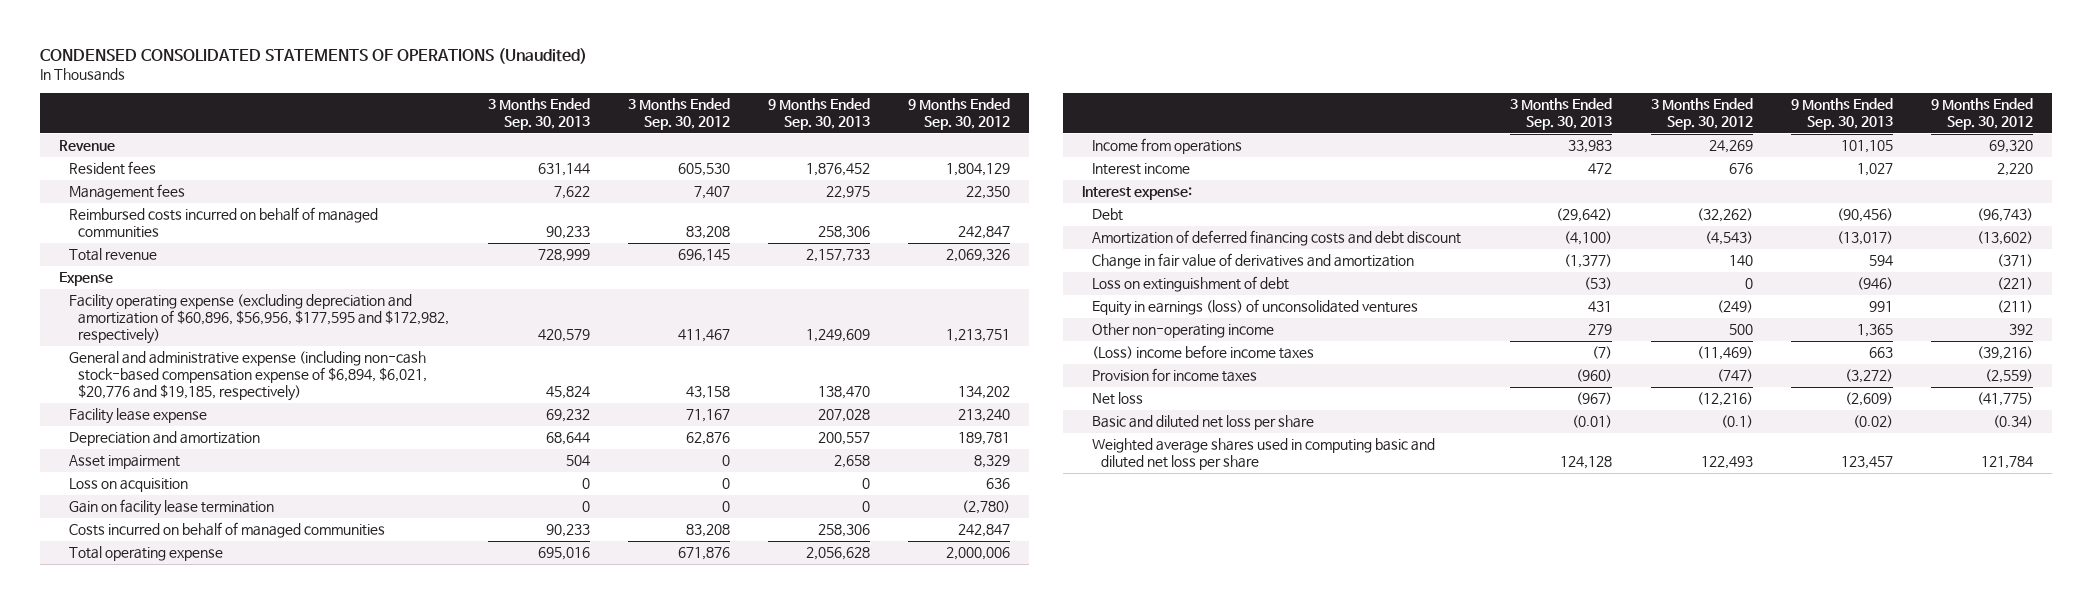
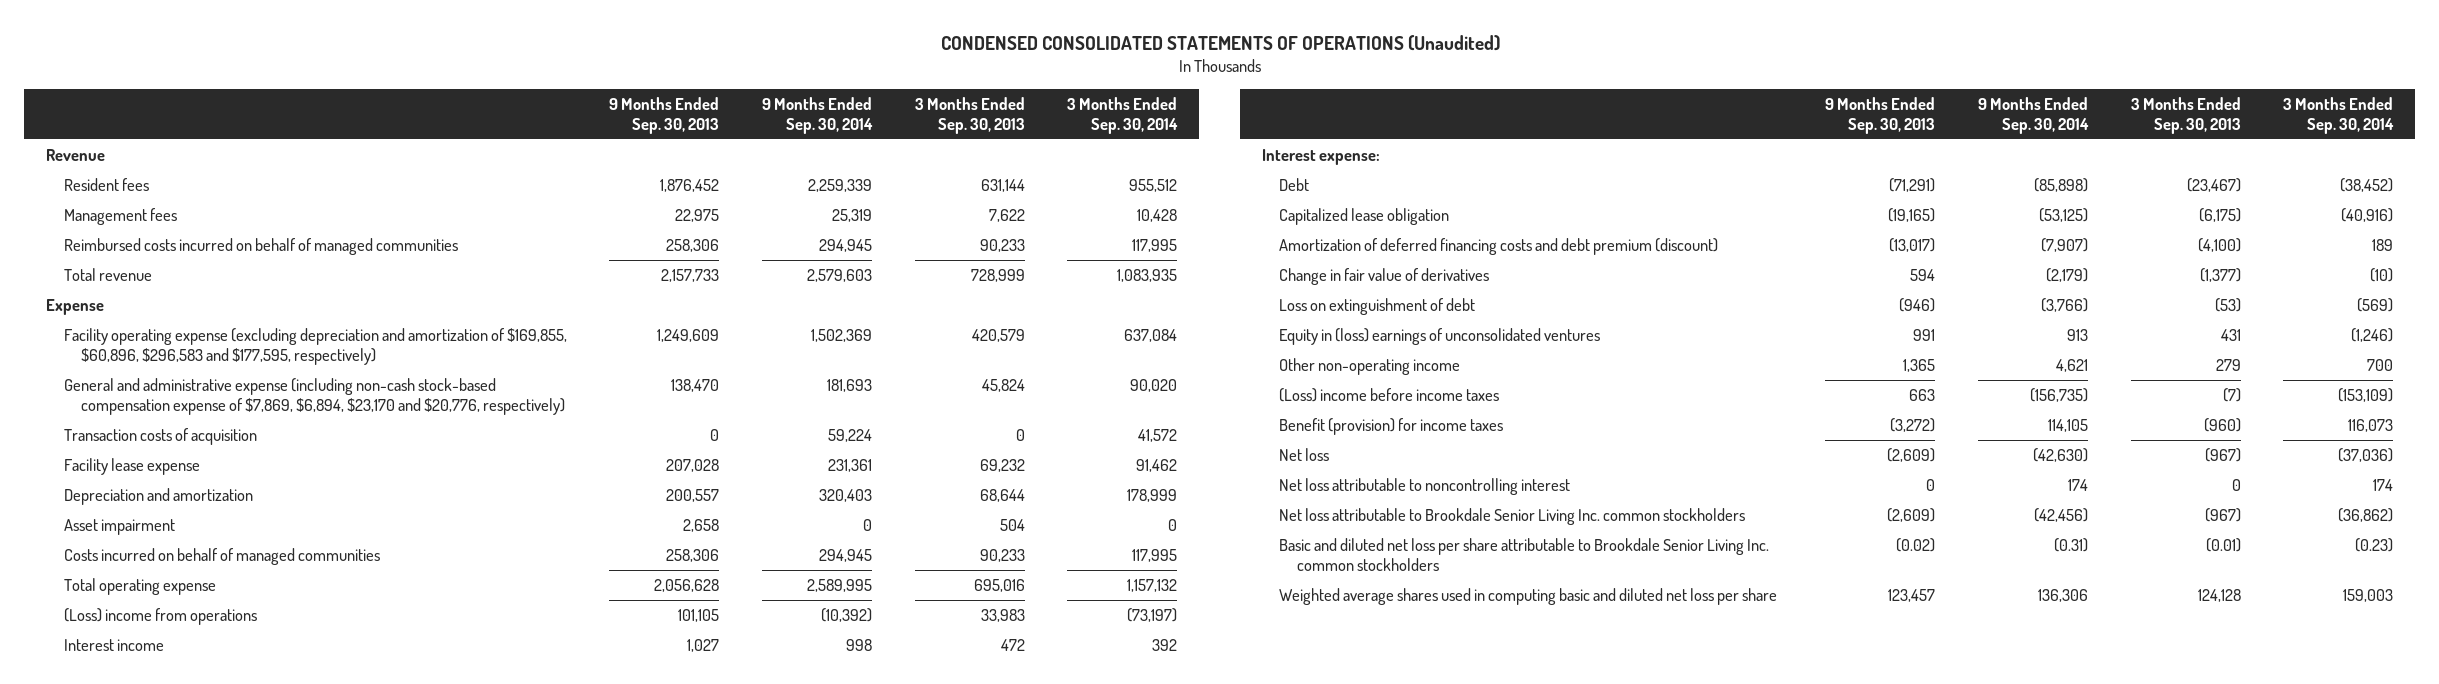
[627,98,730,131] 3 Months Ended Sep. 30, 2012 -> none
[907,98,1010,131] 9 Months Ended Sep. 30, 2012 -> none
none -> [761,96,873,134] 9 Months Ended Sep. 30, 2014
none -> [1067,96,1179,134] 3 Months Ended Sep. 30, 2014
[68,294,450,345] Facility operating expense (excluding depreciation and amortization of $60,896, $56,956, $177,595 and $172,982, respectively) -> [63,327,567,366] Facility operating expense (excluding depreciation and amortization of $169,855, $60,896, $296,583 and $177,595, respectively)
[68,351,428,402] General and administrative expense (including non-cash stock-based compensation expense of $6,894, $6,021, $20,776 and $19,185, respectively) -> [63,377,566,416] General and administrative expense (including non-cash stock-based compensation expense of $7,869, $6,894, $23,170 and $20,776, respectively)
none -> [63,427,257,445] Transaction costs of acquisition
[68,478,188,493] Loss on acquisition -> none
[68,499,274,517] Gain on facility lease termination -> none
[1091,138,1242,155] Income from operations -> [63,607,257,625] (Loss) income from operations
[1556,208,1613,223] (29,642) -> [2186,177,2241,192] (23,467)
[1836,208,1893,223] (90,456) -> [1889,177,1936,192] (71,291)
none -> [1279,207,1450,225] Capitalized lease obligation
[1091,230,1461,247] Amortization of deferred financing costs and debt discount -> [1279,237,1719,255] Amortization of deferred financing costs and debt premium (discount)
[1091,253,1414,270] Change in fair value of derivatives and amortization -> [1279,267,1490,285] Change in fair value of derivatives
[1091,299,1418,317] Equity in earnings (loss) of unconsolidated ventures -> [1279,327,1601,345] Equity in (loss) earnings of unconsolidated ventures
[1091,368,1257,383] Provision for income taxes -> [1279,417,1504,435] Benefit (provision) for income taxes
none -> [1279,477,1571,495] Net loss attributable to noncontrolling interest
none -> [1279,507,1746,525] Net loss attributable to Brookdale Senior Living Inc. common stockholders
[1091,415,1314,431] Basic and diluted net loss per share -> [1279,537,1770,572] Basic and diluted net loss per share attributable to Brookdale Senior Living Inc. common stockholders

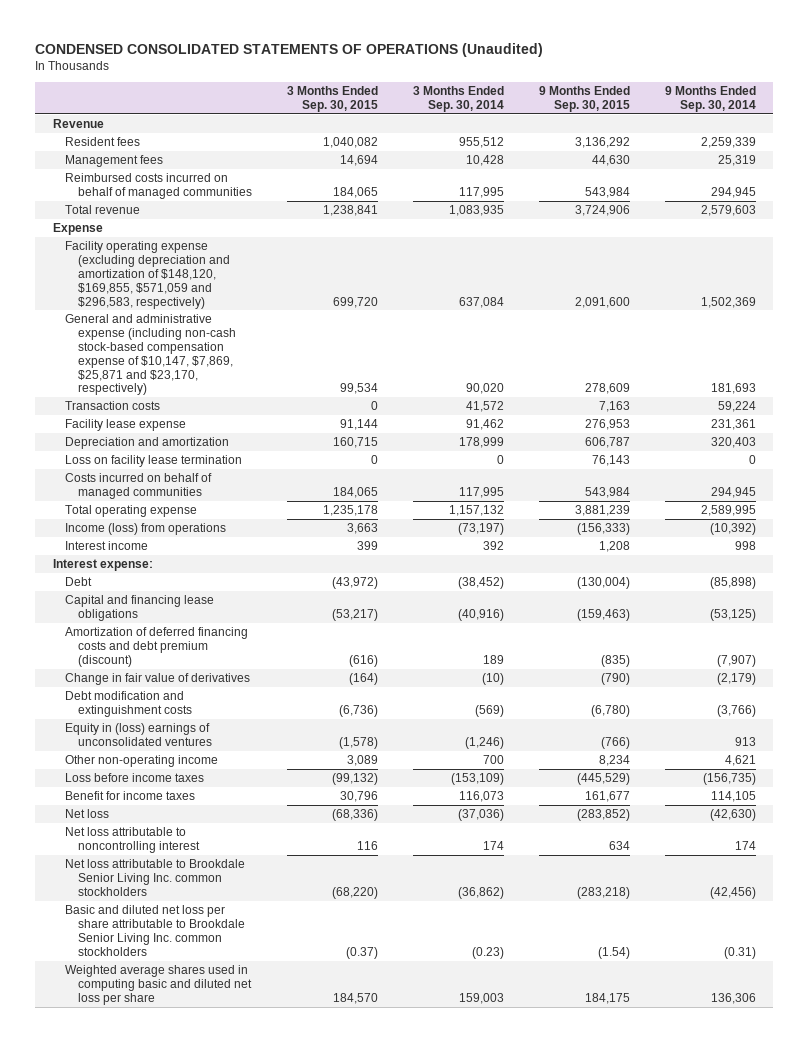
[609,96,720,134] 9 Months Ended Sep. 30, 2013 -> none
[914,96,1025,134] 3 Months Ended Sep. 30, 2013 -> none
none -> [286,86,378,113] 3 Months Ended Sep. 30, 2015
none -> [538,86,630,113] 9 Months Ended Sep. 30, 2015
[63,327,567,366] Facility operating expense (excluding depreciation and amortization of $169,855, $60,896, $296,583 and $177,595, respectively) -> [65,241,230,309] Facility operating expense (excluding depreciation and amortization of $148,120, $169,855, $571,059 and $296,583, respectively)
[63,377,566,416] General and administrative expense (including non-cash stock-based compensation expense of $7,869, $6,894, $23,170 and $20,776, respectively) -> [65,314,236,396] General and administrative expense (including non-cash stock-based compensation expense of $10,147, $7,869, $25,871 and $23,170, respectively)
[63,427,257,445] Transaction costs of acquisition -> [65,401,161,411] Transaction costs
[63,518,175,535] Asset impairment -> none
none -> [65,455,243,468] Loss on facility lease termination
[63,607,257,625] (Loss) income from operations -> [65,523,227,536] Income (loss) from operations
[1279,207,1450,225] Capitalized lease obligation -> [65,595,215,621] Capital and financing lease obligations
[1279,297,1476,315] Loss on extinguishment of debt -> [65,691,192,717] Debt modification and extinguishment costs
[1279,387,1500,402] (Loss) income before income taxes -> [65,773,205,783] Loss before income taxes
[1279,417,1504,435] Benefit (provision) for income taxes -> [65,791,196,801] Benefit for income taxes

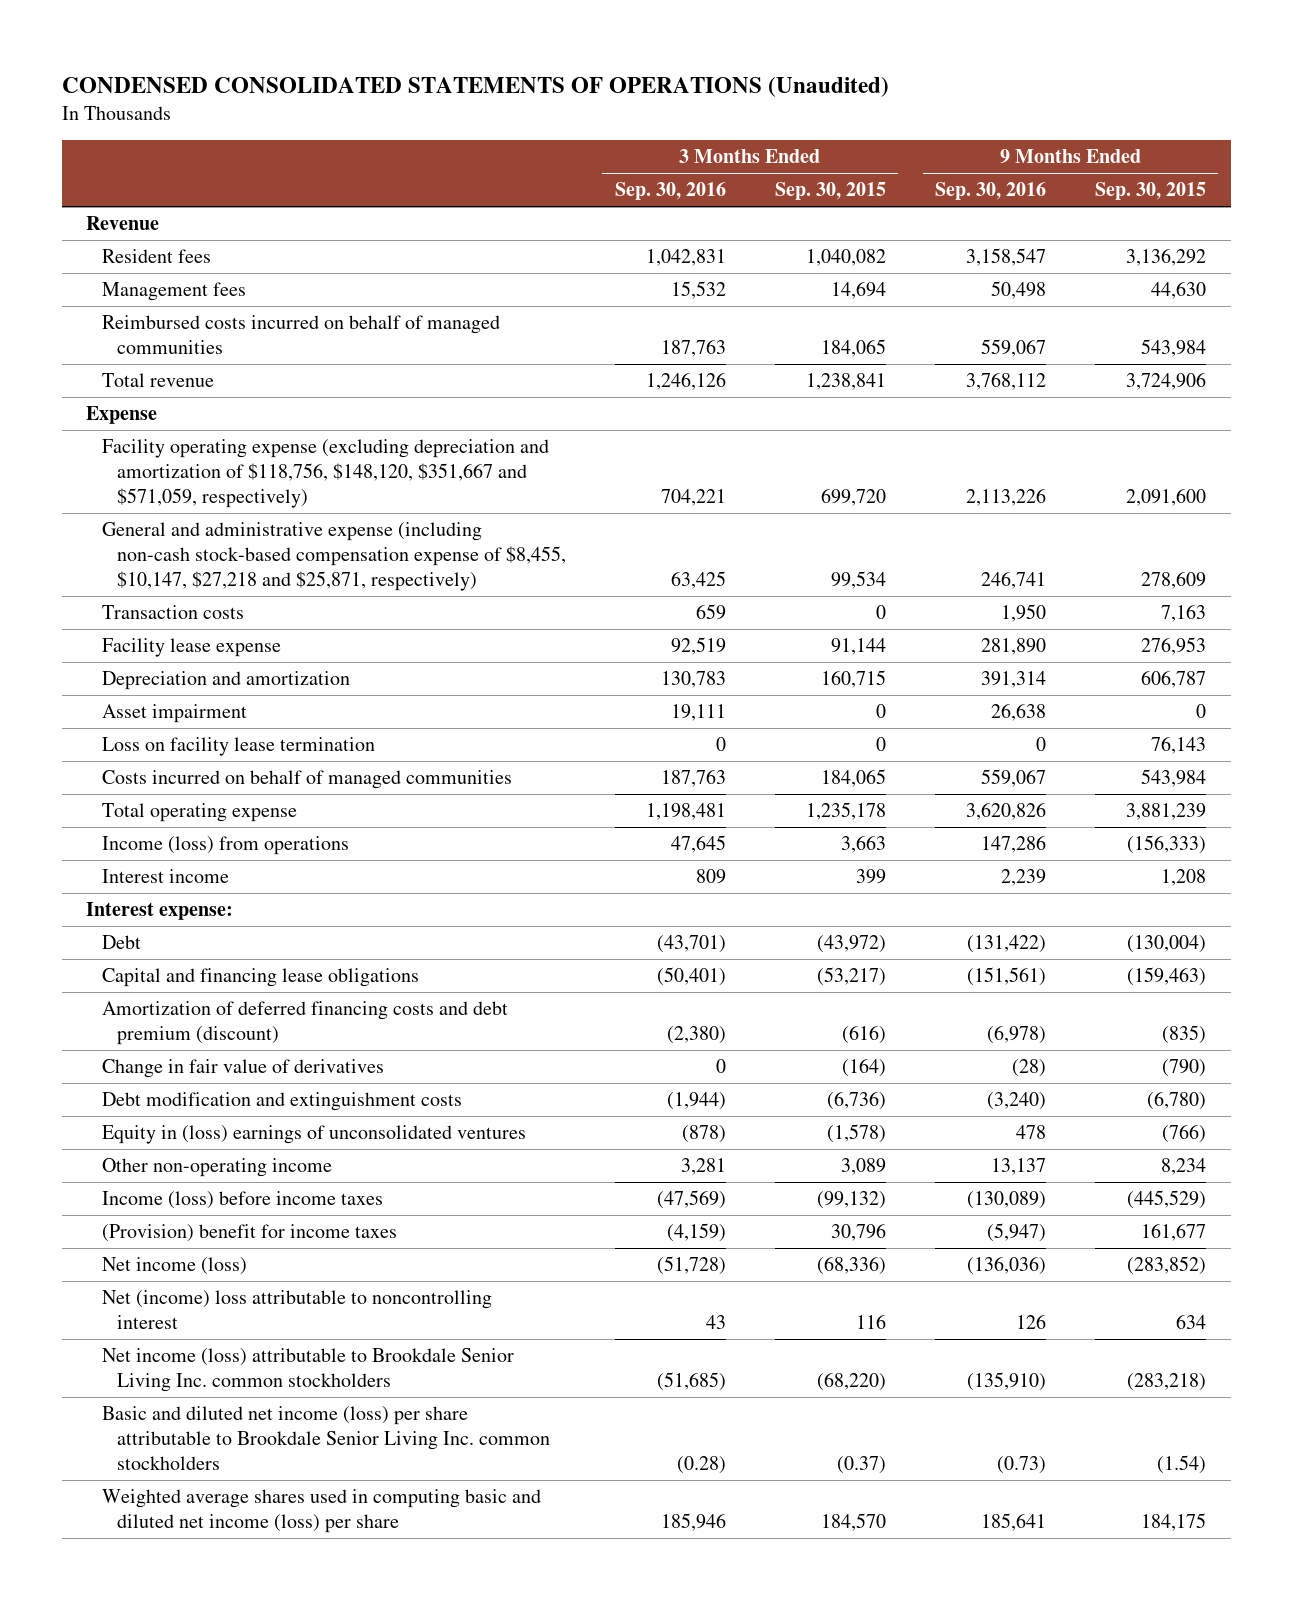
[412,86,504,113] 3 Months Ended Sep. 30, 2014 -> none
[664,86,756,113] 9 Months Ended Sep. 30, 2014 -> none
none -> [614,182,726,201] Sep. 30, 2016
none -> [934,182,1046,201] Sep. 30, 2016
[65,241,230,309] Facility operating expense (excluding depreciation and amortization of $148,120, $169,855, $571,059 and $296,583, respectively) -> [101,439,549,508] Facility operating expense (excluding depreciation and amortization of $118,756, $148,120, $351,667 and $571,059, respectively)
[65,314,236,396] General and administrative expense (including non-cash stock-based compensation expense of $10,147, $7,869, $25,871 and $23,170, respectively) -> [101,522,566,591] General and administrative expense (including non-cash stock-based compensation expense of $8,455, $10,147, $27,218 and $25,871, respectively)
none -> [101,704,247,724] Asset impairment
[65,773,205,783] Loss before income taxes -> [101,1191,383,1210] Income (loss) before income taxes
[65,791,196,801] Benefit for income taxes -> [101,1224,397,1243] (Provision) benefit for income taxes
[65,809,110,819] Net loss -> [101,1257,247,1276] Net income (loss)
[65,827,200,853] Net loss attributable to noncontrolling interest -> [101,1290,492,1329] Net (income) loss attributable to noncontrolling interest
[65,859,246,896] Net loss attributable to Brookdale Senior Living Inc. common stockholders -> [101,1348,514,1392] Net income (loss) attributable to Brookdale Senior Living Inc. common stockholders
[65,905,245,956] Basic and diluted net loss per share attributable to Brookdale Senior Living Inc. common stockholders -> [101,1406,550,1470] Basic and diluted net income (loss) per share attributable to Brookdale Senior Living Inc. common stockholders
[65,965,252,1005] Weighted average shares used in computing basic and diluted net loss per share -> [101,1489,541,1533] Weighted average shares used in computing basic and diluted net income (loss) per share

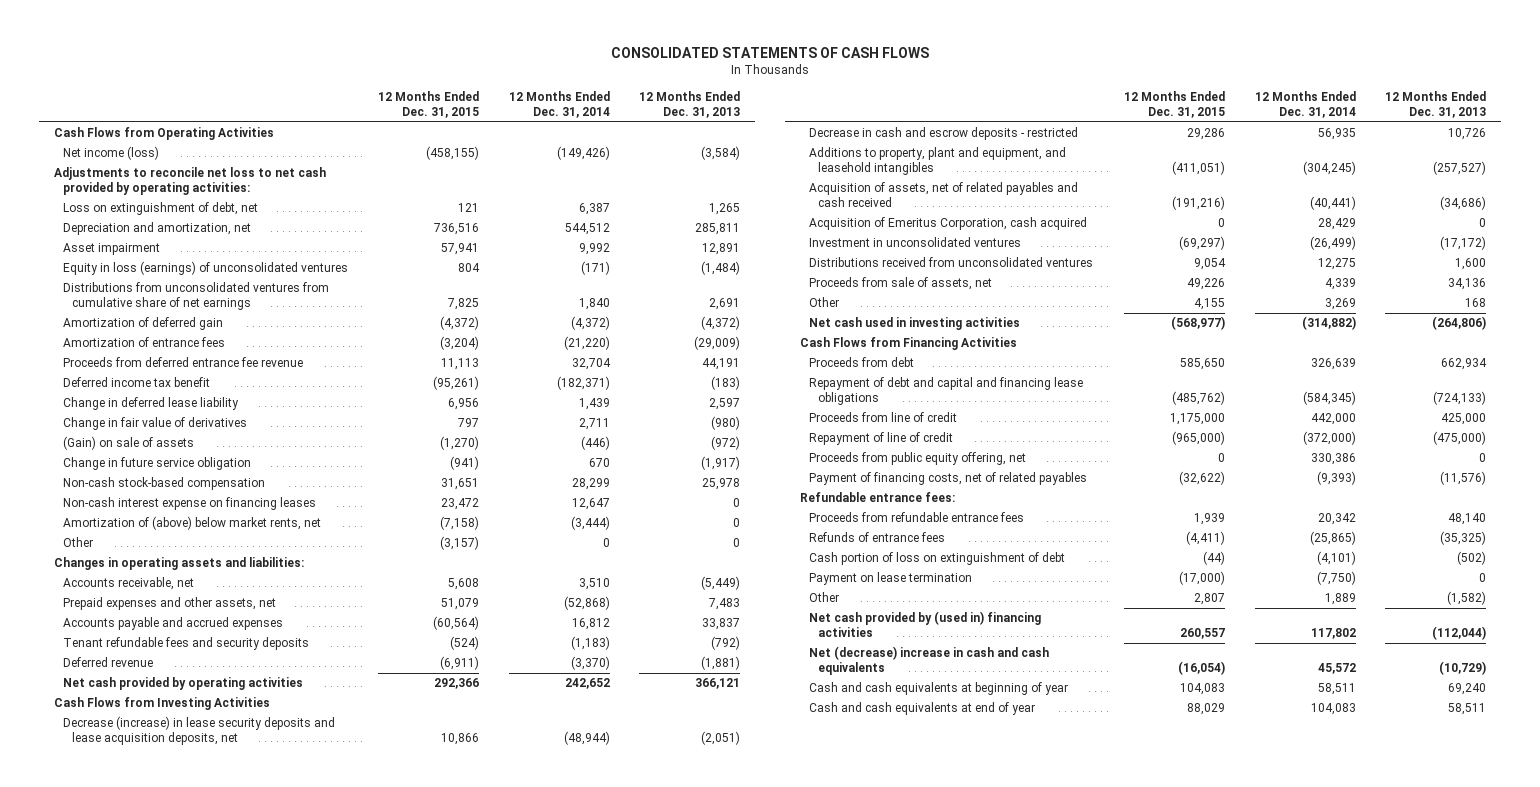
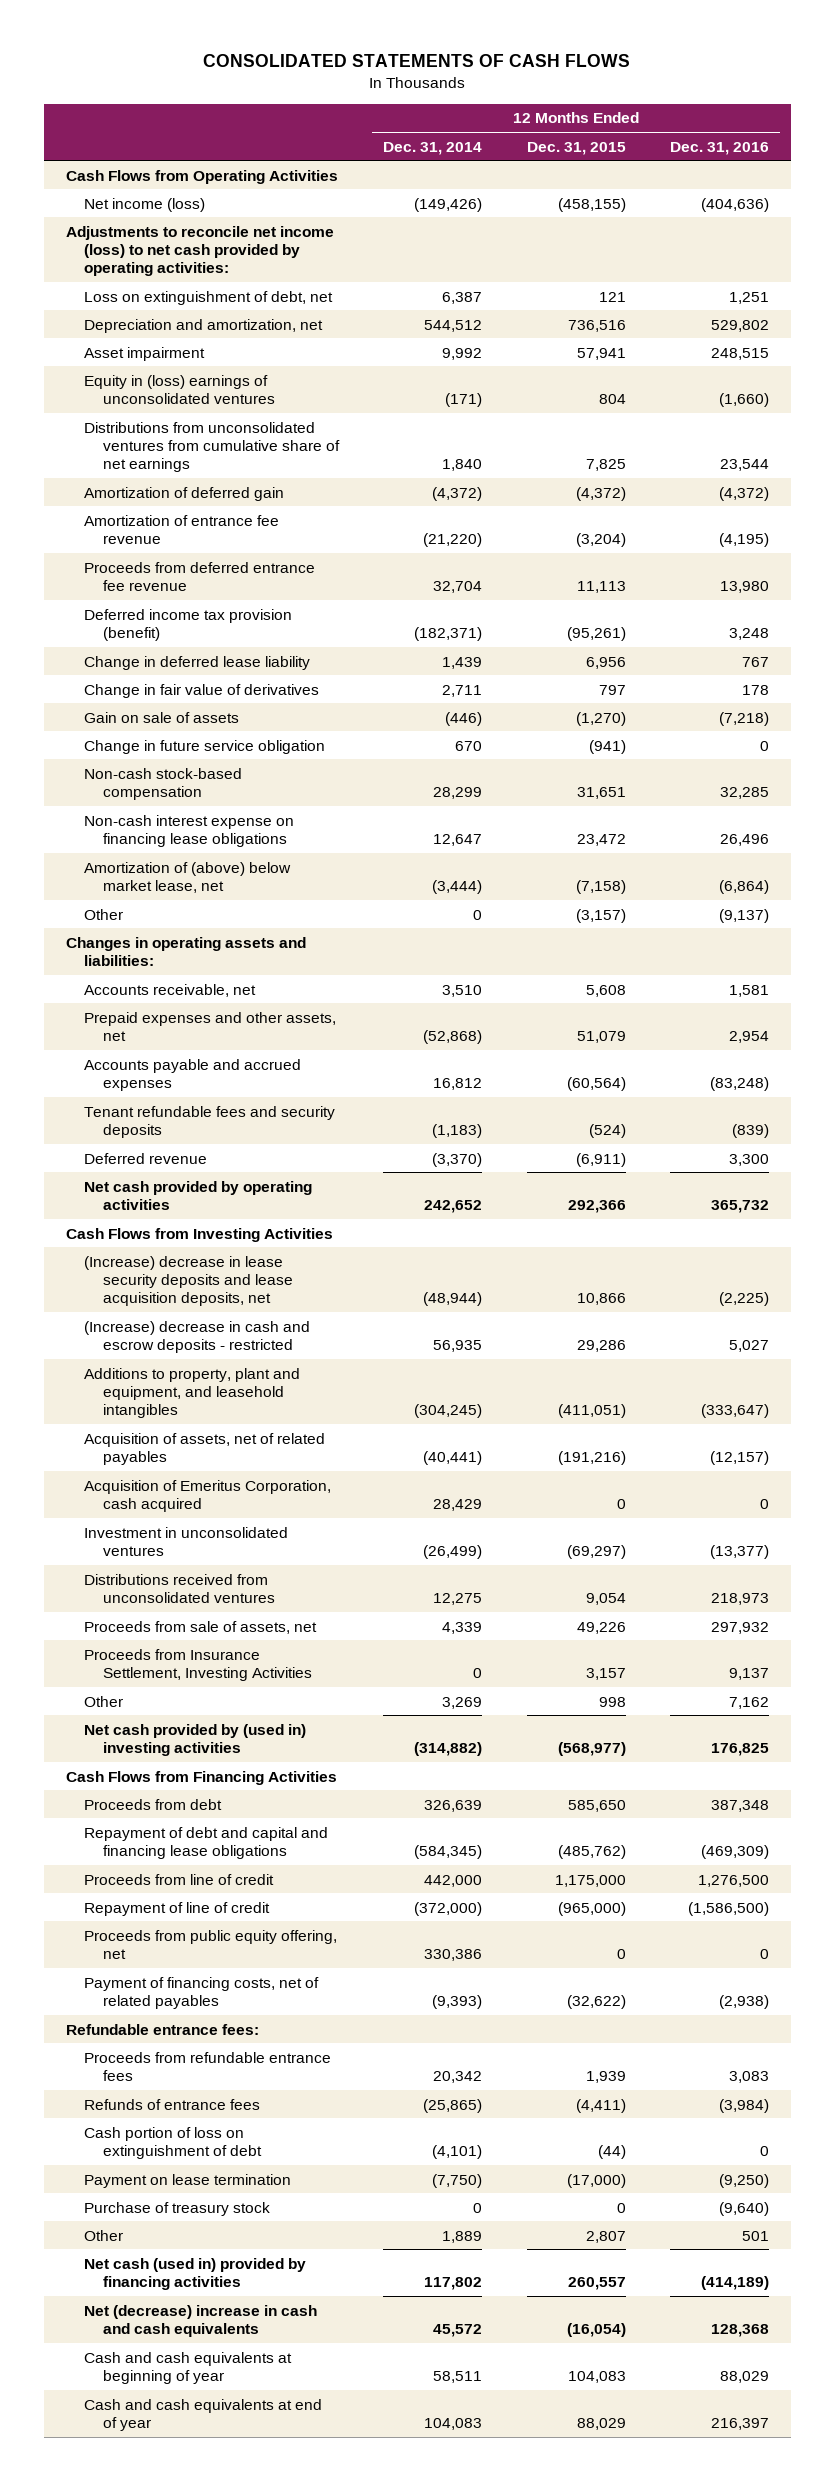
[639,90,741,118] 12 Months Ended Dec. 31, 2013 -> none
none -> [669,141,769,155] Dec. 31, 2016
[53,167,326,196] Adjustments to reconcile net loss to net cash provided by operating activities: -> [65,225,334,277] Adjustments to reconcile net income (loss) to net cash provided by operating activities:
[63,261,349,276] Equity in loss (earnings) of unconsolidated ventures -> [84,374,276,404] Equity in (loss) earnings of unconsolidated ventures
[63,337,226,348] Amortization of entrance fees -> [84,514,280,544] Amortization of entrance fee revenue
[63,377,211,388] Deferred income tax benefit -> [84,608,293,641] Deferred income tax provision (benefit)
[63,436,195,451] (Gain) on sale of assets -> [84,711,240,723] Gain on sale of assets
[63,497,317,511] Non-cash interest expense on financing leases -> [84,814,295,847] Non-cash interest expense on financing lease obligations
[63,516,322,531] Amortization of (above) below market rents, net -> [84,861,292,893] Amortization of (above) below market lease, net
[63,716,336,746] Decrease (increase) in lease security deposits and lease acquisition deposits, net -> [84,1255,294,1307] (Increase) decrease in lease security deposits and lease acquisition deposits, net
[809,127,1079,141] Decrease in cash and escrow deposits - restricted -> [84,1320,311,1353] (Increase) decrease in cash and escrow deposits - restricted
[809,182,1079,208] Acquisition of assets, net of related payables and cash received -> [84,1432,326,1465] Acquisition of assets, net of related payables
none -> [84,1648,313,1681] Proceeds from Insurance Settlement, Investing Activities
[1194,298,1226,311] 4,155 -> [598,1696,626,1707] 998
[809,317,1021,331] Net cash used in investing activities -> [84,1723,307,1756] Net cash provided by (used in) investing activities
none -> [84,2201,271,2216] Purchase of treasury stock
[809,611,1042,638] Net cash provided by (used in) financing activities -> [84,2257,307,2290] Net cash (used in) provided by financing activities

